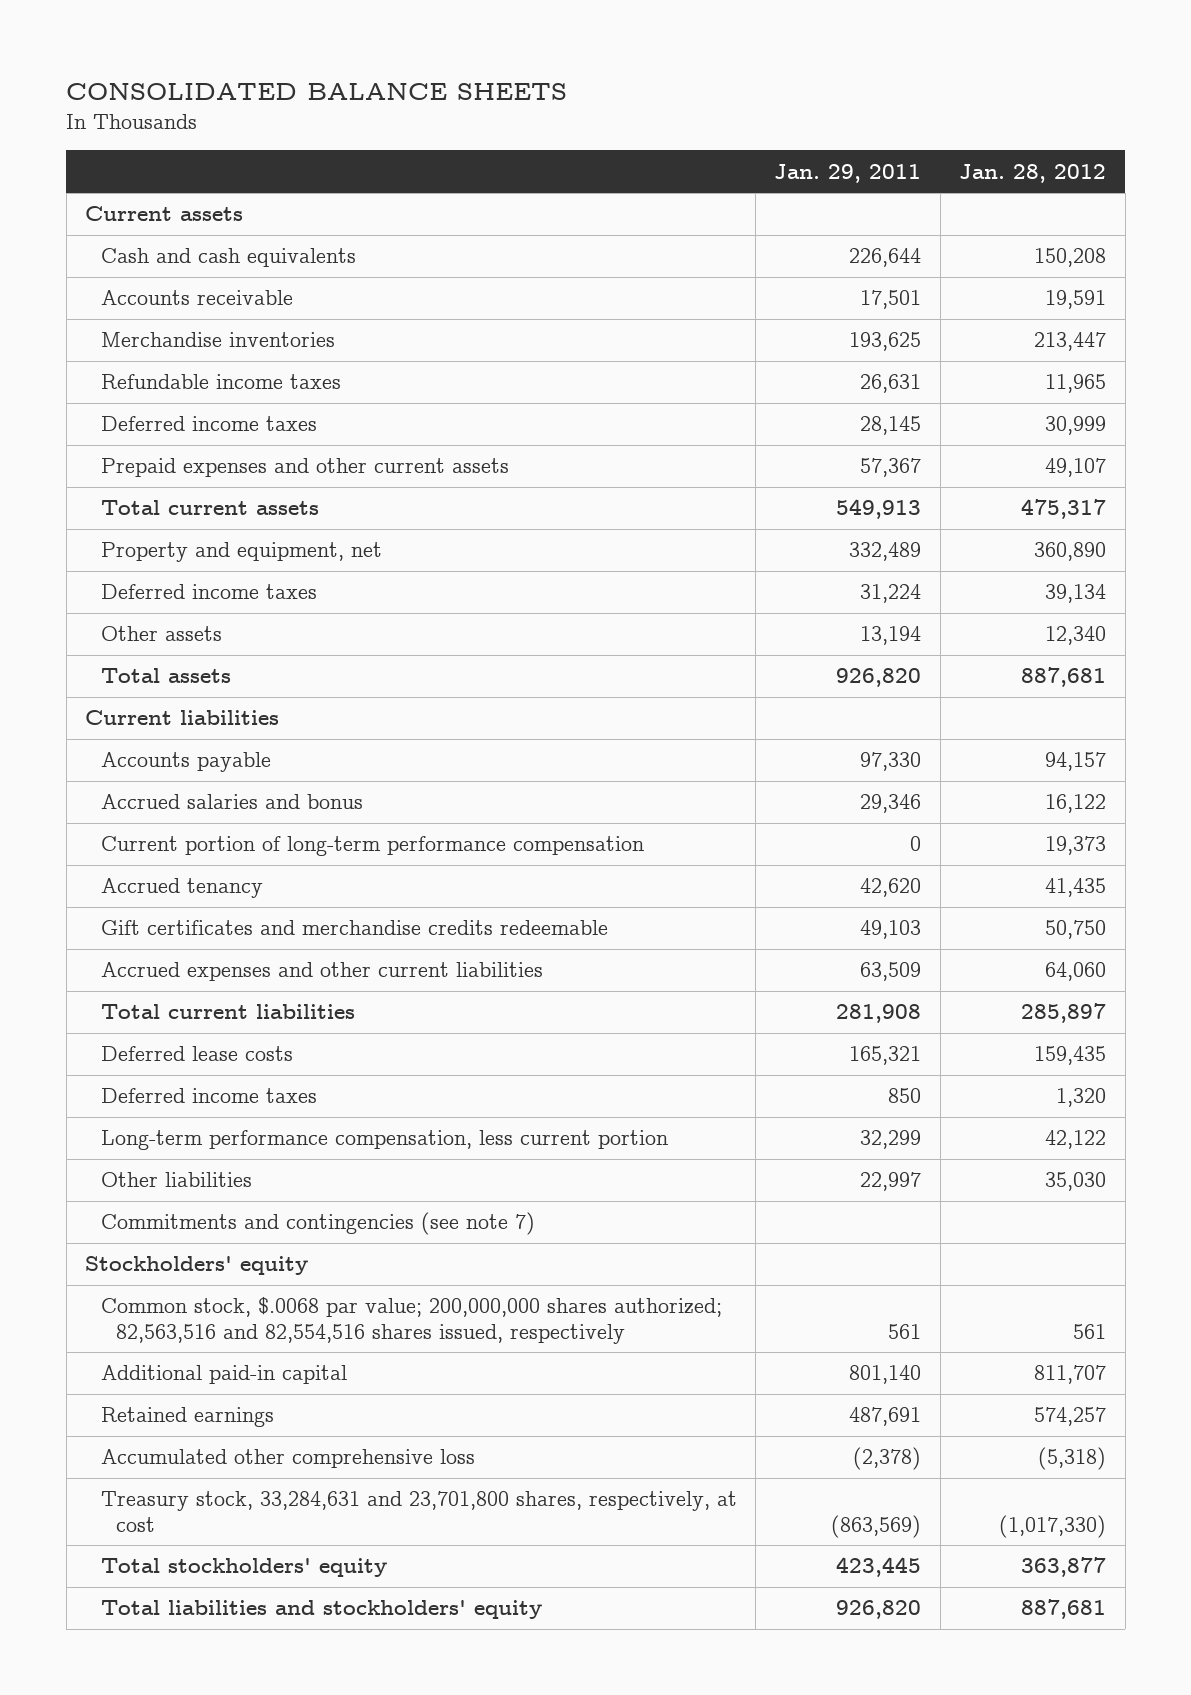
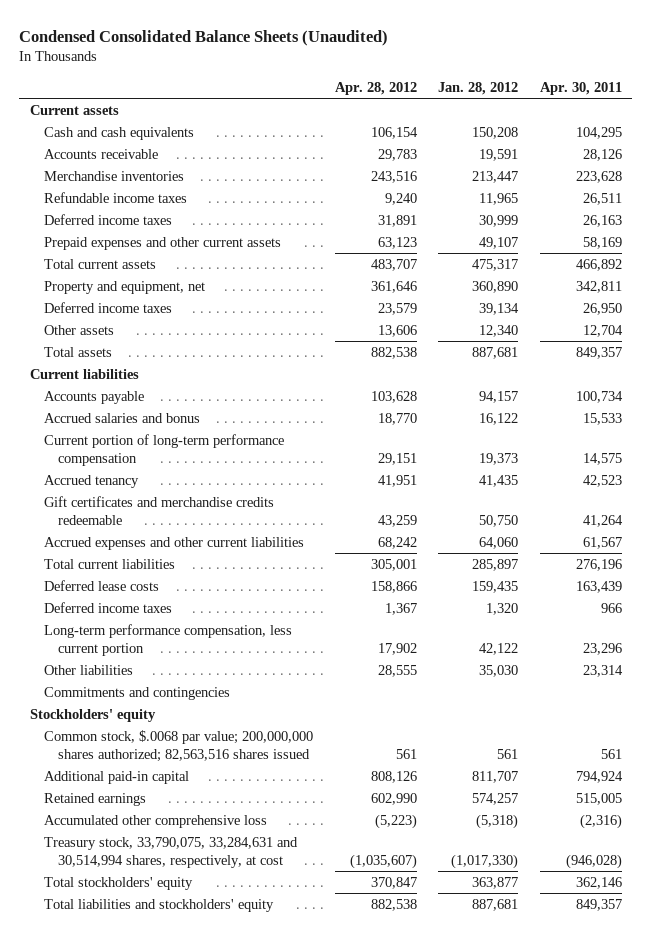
[66,82,568,100] CONSOLIDATED BALANCE SHEETS -> [19,29,389,46] Condensed Consolidated Balance Sheets (Unaudited)
[774,163,922,183] Jan. 29, 2011 -> none
none -> [334,81,417,95] Apr. 28, 2012
none -> [539,81,622,95] Apr. 30, 2011
[100,1212,535,1236] Commitments and contingencies (see note 7) -> [44,686,231,700] Commitments and contingencies
[100,1297,722,1344] Common stock, $.0068 par value; 200,000,000 shares authorized; 82,563,516 and 82,554,516 shares issued, respectively -> [44,729,314,762] Common stock, $.0068 par value; 200,000,000 shares authorized; 82,563,516 shares issued
[100,1491,737,1532] Treasury stock, 33,284,631 and 23,701,800 shares, respectively, at cost -> [44,836,299,868] Treasury stock, 33,790,075, 33,284,631 and 30,514,994 shares, respectively, at cost

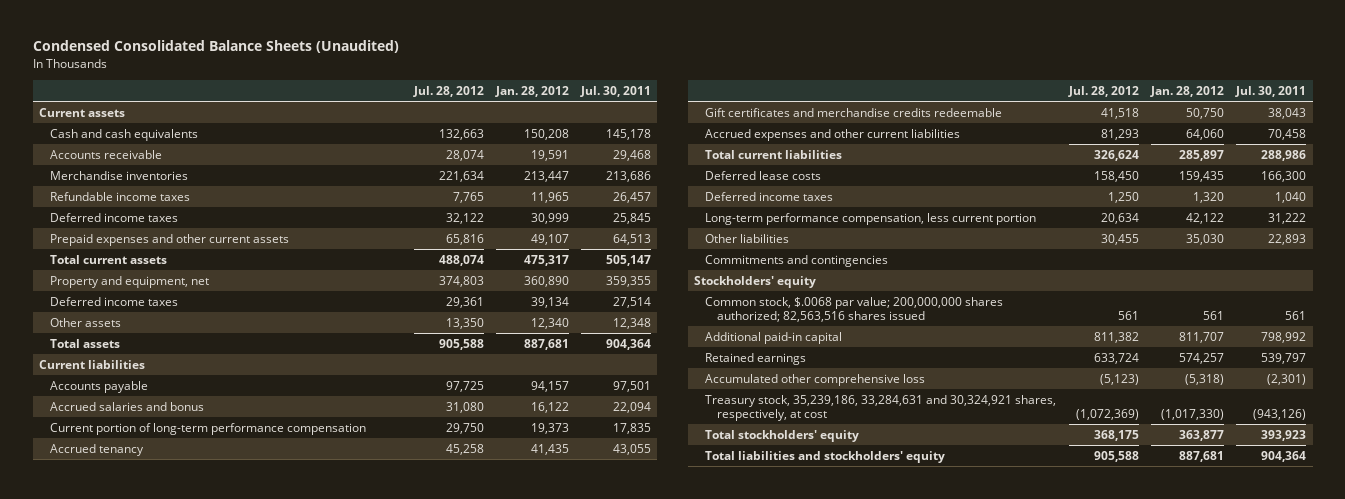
[334,81,417,95] Apr. 28, 2012 -> none
[539,81,622,95] Apr. 30, 2011 -> none
none -> [412,85,484,97] Jul. 28, 2012
none -> [580,85,652,97] Jul. 30, 2011
[44,836,299,868] Treasury stock, 33,790,075, 33,284,631 and 30,514,994 shares, respectively, at cost -> [705,394,1057,422] Treasury stock, 35,239,186, 33,284,631 and 30,324,921 shares, respectively, at cost

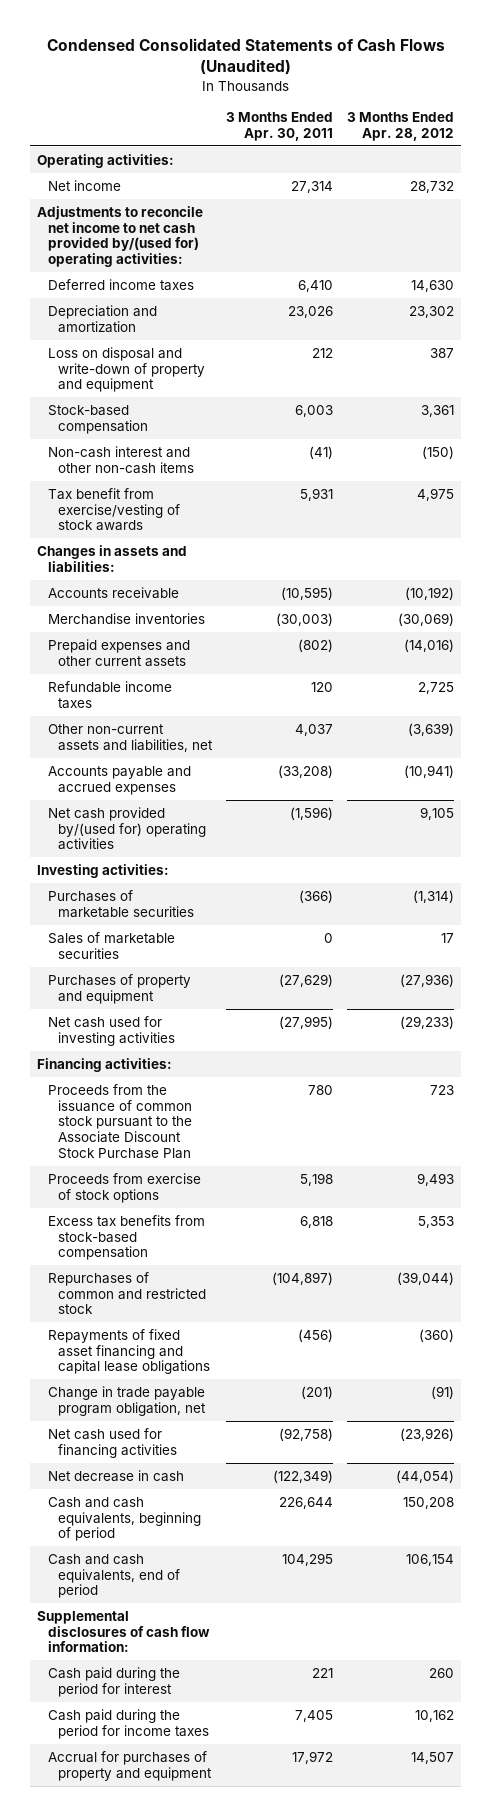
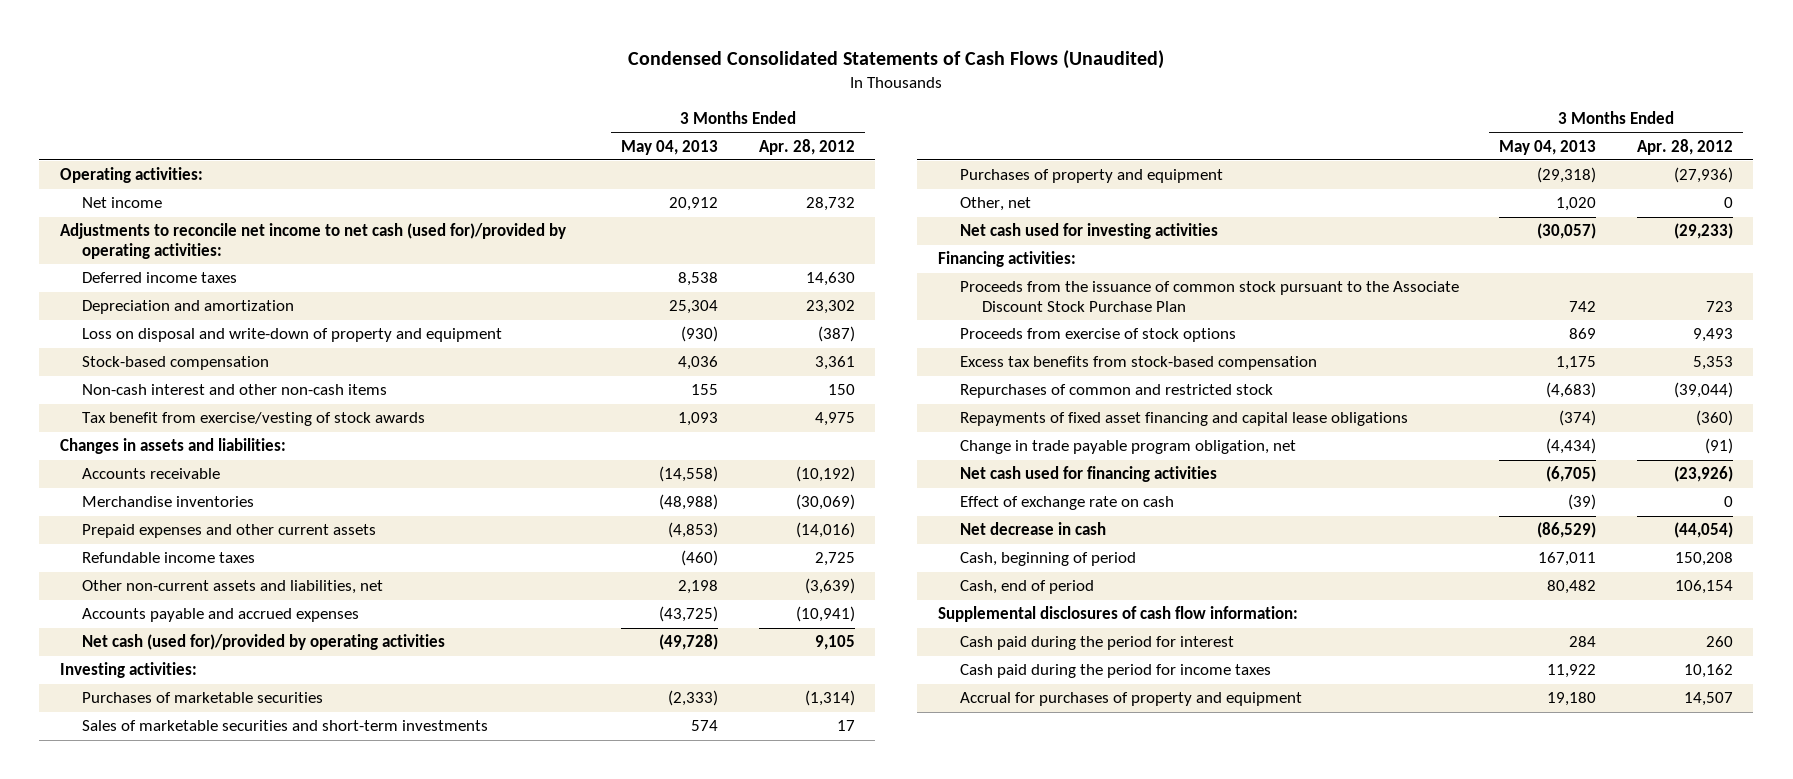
[226,111,334,141] 3 Months Ended Apr. 30, 2011 -> none
none -> [621,139,719,155] May 04, 2013
[37,205,204,267] Adjustments to reconcile net income to net cash provided by/(used for) operating activities: -> [59,223,566,259] Adjustments to reconcile net income to net cash (used for)/provided by operating activities:
[430,347,455,358] 387 -> [818,326,856,343] (387)
[422,445,455,459] (150) -> [828,384,856,396] 150
[47,806,207,851] Net cash provided by/(used for) operating activities -> [81,634,445,651] Net cash (used for)/provided by operating activities
[47,931,175,959] Sales of marketable securities -> [81,720,488,732] Sales of marketable securities and short-term investments
none -> [959,197,1031,212] Other, net
none -> [959,496,1174,511] Effect of exchange rate on cash
[47,1496,202,1542] Cash and cash equivalents, beginning of period -> [959,552,1136,567] Cash, beginning of period
[47,1553,181,1599] Cash and cash equivalents, end of period -> [959,580,1094,595] Cash, end of period

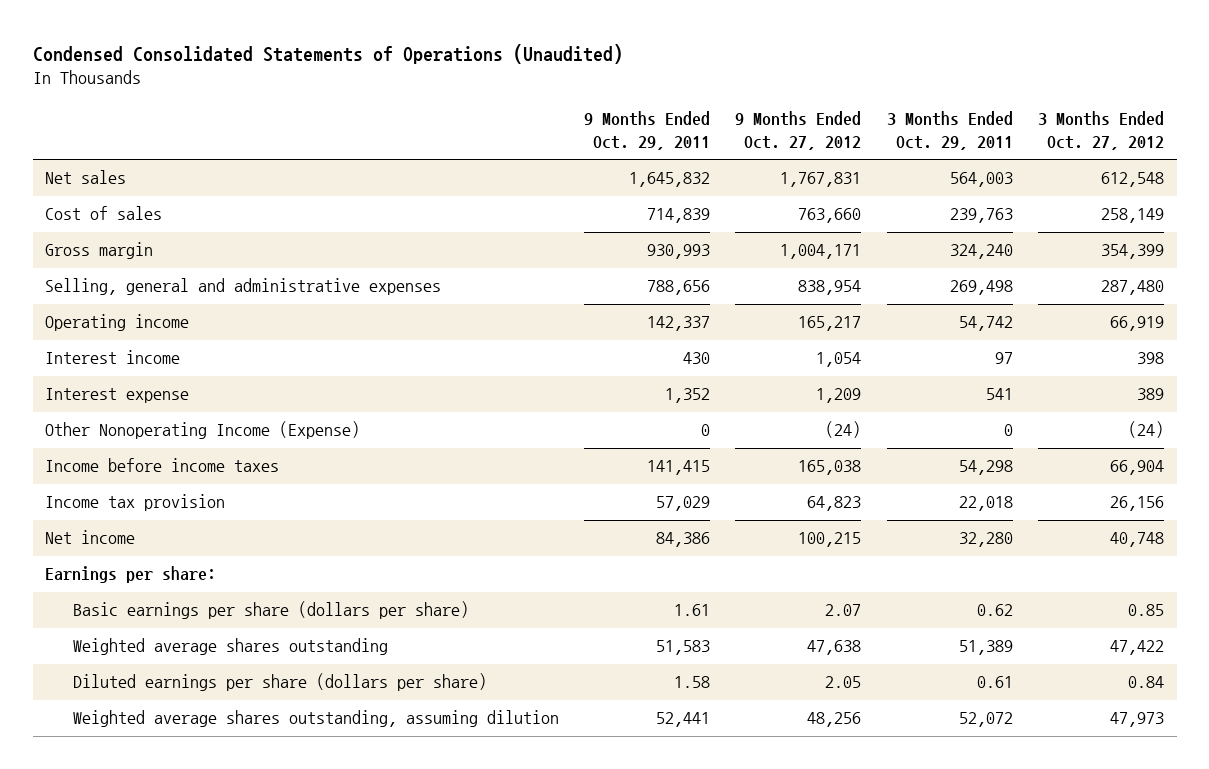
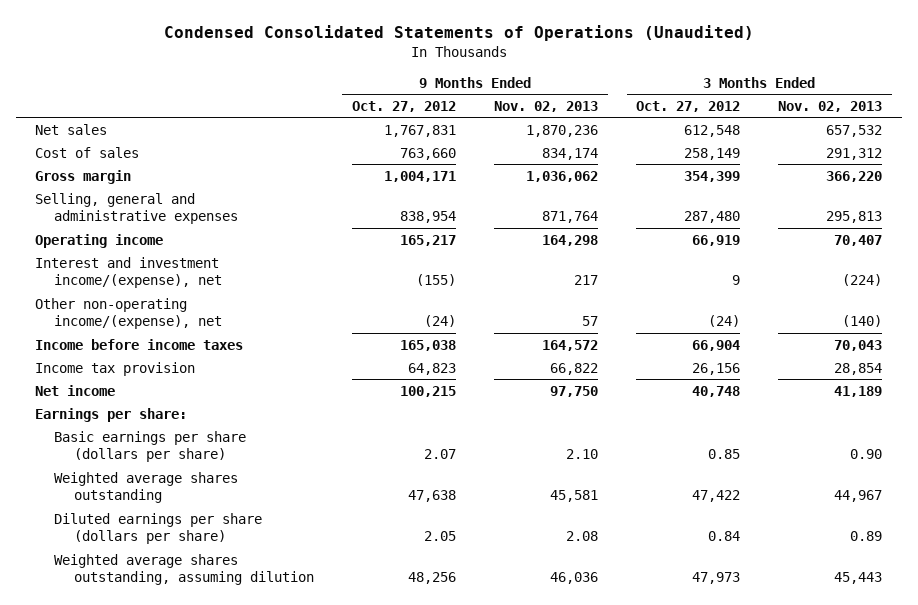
[584,111,711,150] 9 Months Ended Oct. 29, 2011 -> none
[886,111,1013,150] 3 Months Ended Oct. 29, 2011 -> none
none -> [494,100,599,112] Nov. 02, 2013
none -> [778,100,883,112] Nov. 02, 2013
[45,350,181,365] Interest income -> none
[45,388,190,404] Interest expense -> none
none -> [35,256,223,289] Interest and investment income/(expense), net
[45,421,361,440] Other Nonoperating Income (Expense) -> [35,297,223,330] Other non-operating income/(expense), net

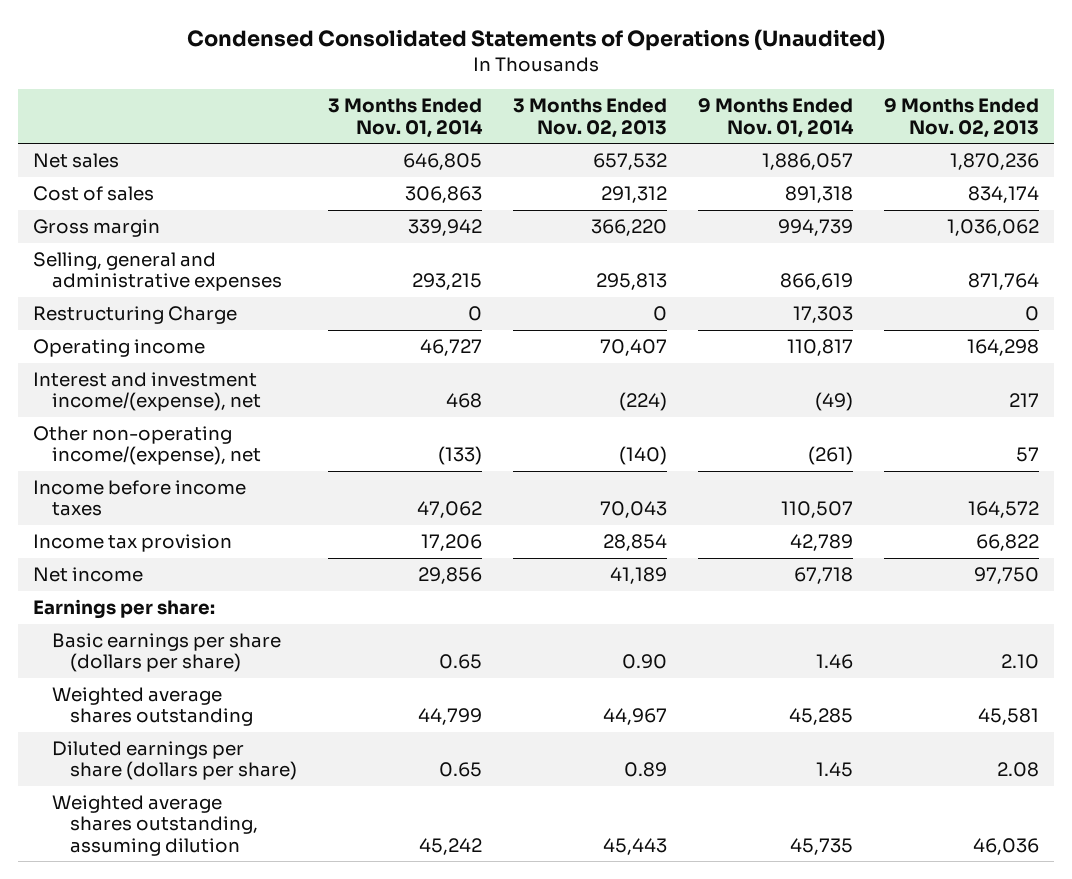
[351,100,456,112] Oct. 27, 2012 -> none
[636,100,741,112] Oct. 27, 2012 -> none
none -> [328,98,484,138] 3 Months Ended Nov. 01, 2014
none -> [698,98,855,138] 9 Months Ended Nov. 01, 2014
none -> [33,306,238,325] Restructuring Charge

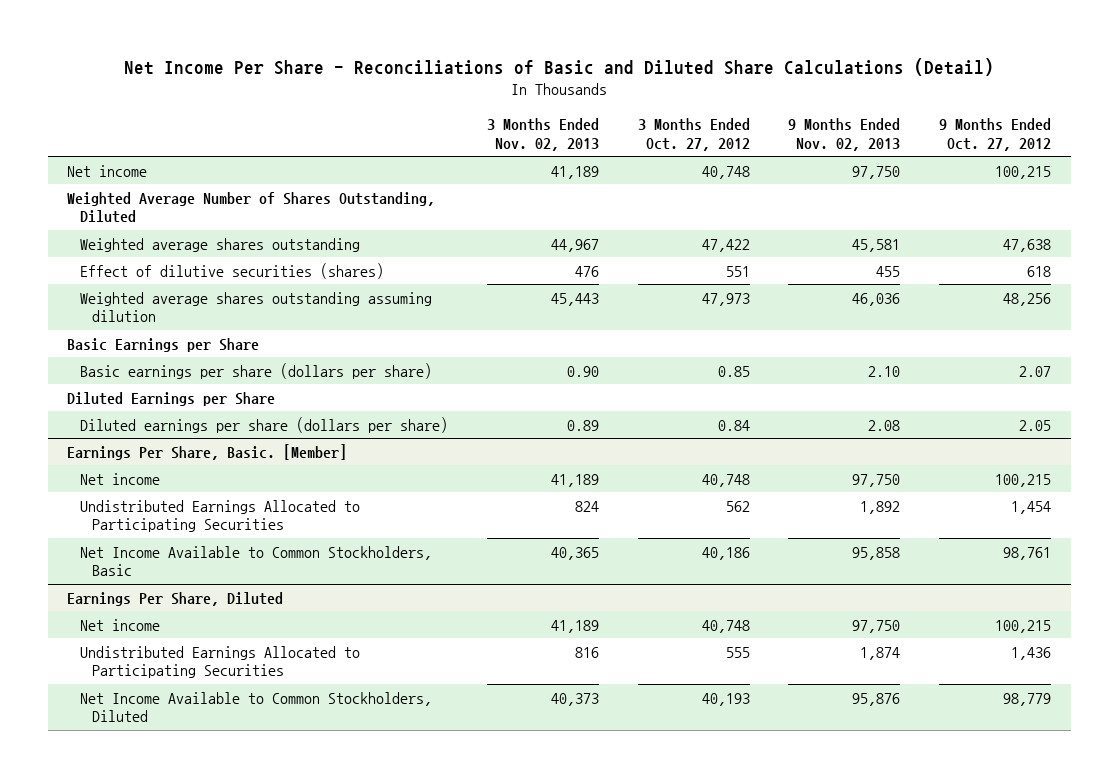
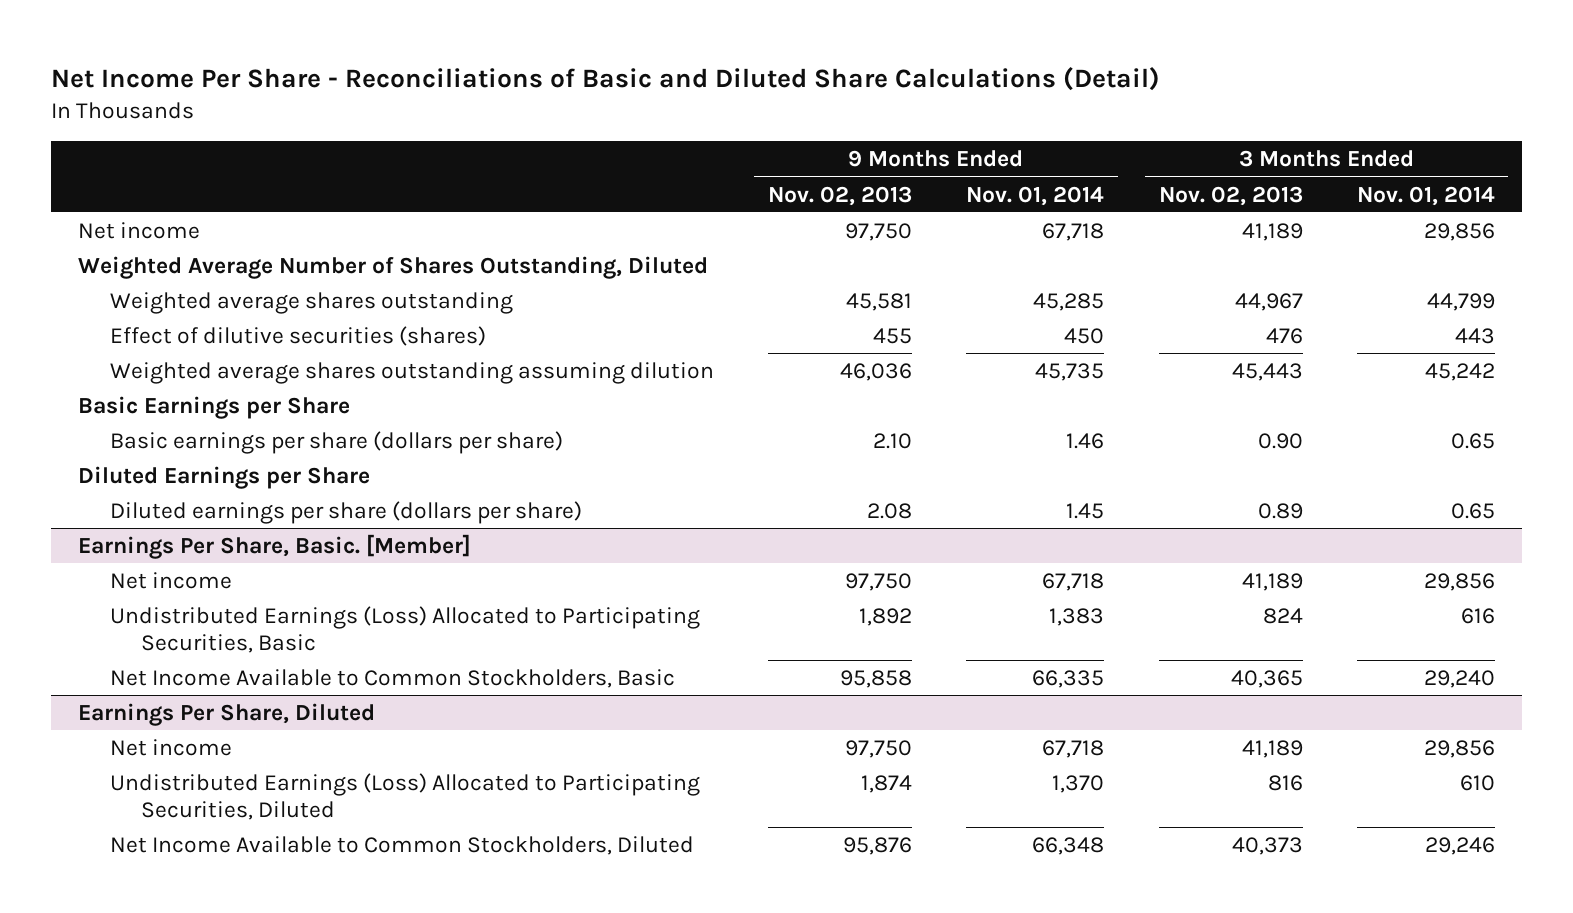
[637,118,750,151] 3 Months Ended Oct. 27, 2012 -> none
[939,118,1052,151] 9 Months Ended Oct. 27, 2012 -> none
none -> [966,185,1105,206] Nov. 01, 2014
none -> [1356,185,1495,206] Nov. 01, 2014
[79,499,360,533] Undistributed Earnings Allocated to Participating Securities -> [109,605,700,654] Undistributed Earnings (Loss) Allocated to Participating Securities, Basic
[79,645,360,679] Undistributed Earnings Allocated to Participating Securities -> [109,772,700,821] Undistributed Earnings (Loss) Allocated to Participating Securities, Diluted

